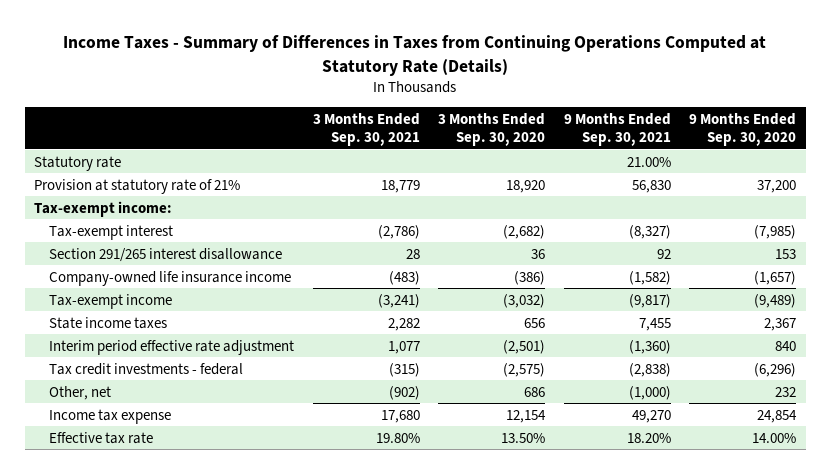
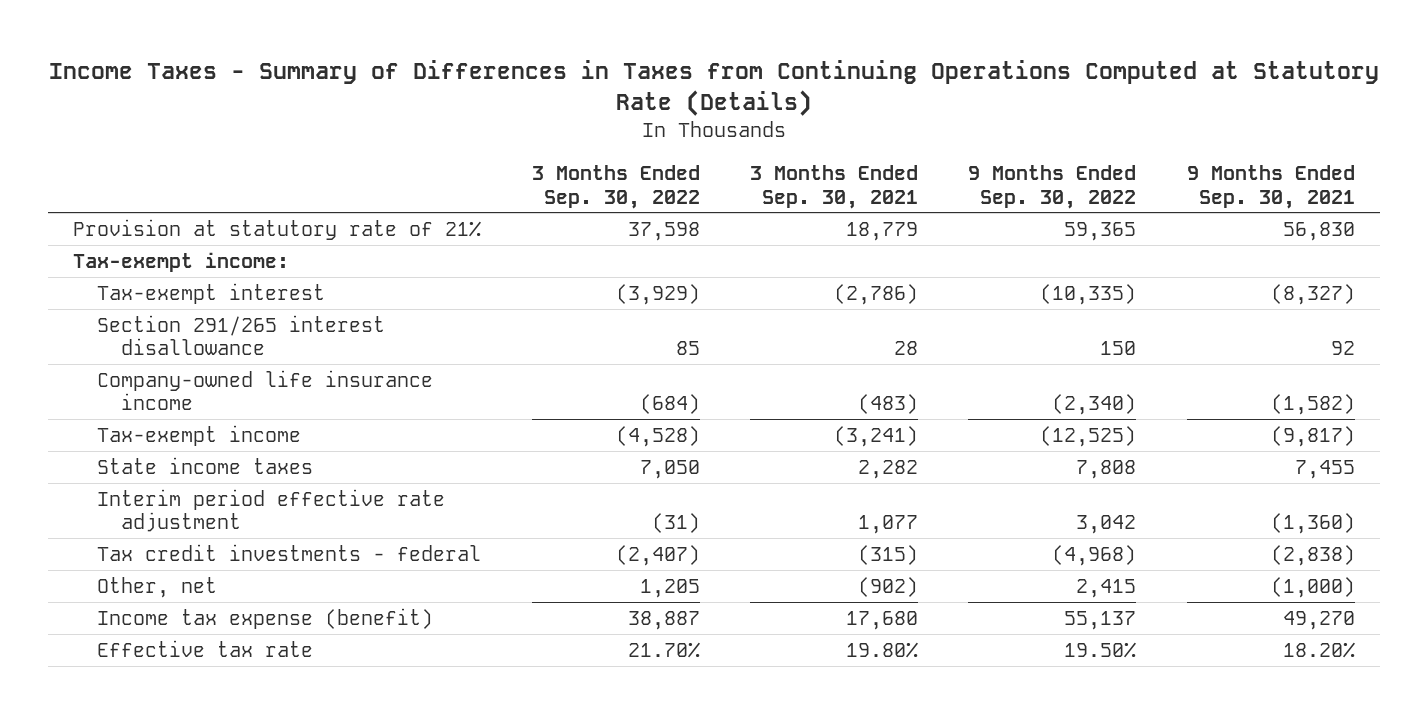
[438,113,546,146] 3 Months Ended Sep. 30, 2020 -> none
[689,113,797,146] 9 Months Ended Sep. 30, 2020 -> none
none -> [531,164,700,209] 3 Months Ended Sep. 30, 2022
none -> [968,164,1137,209] 9 Months Ended Sep. 30, 2022
[34,155,122,171] Statutory rate -> none
[49,408,172,424] Income tax expense -> [97,607,434,629] Income tax expense (benefit)

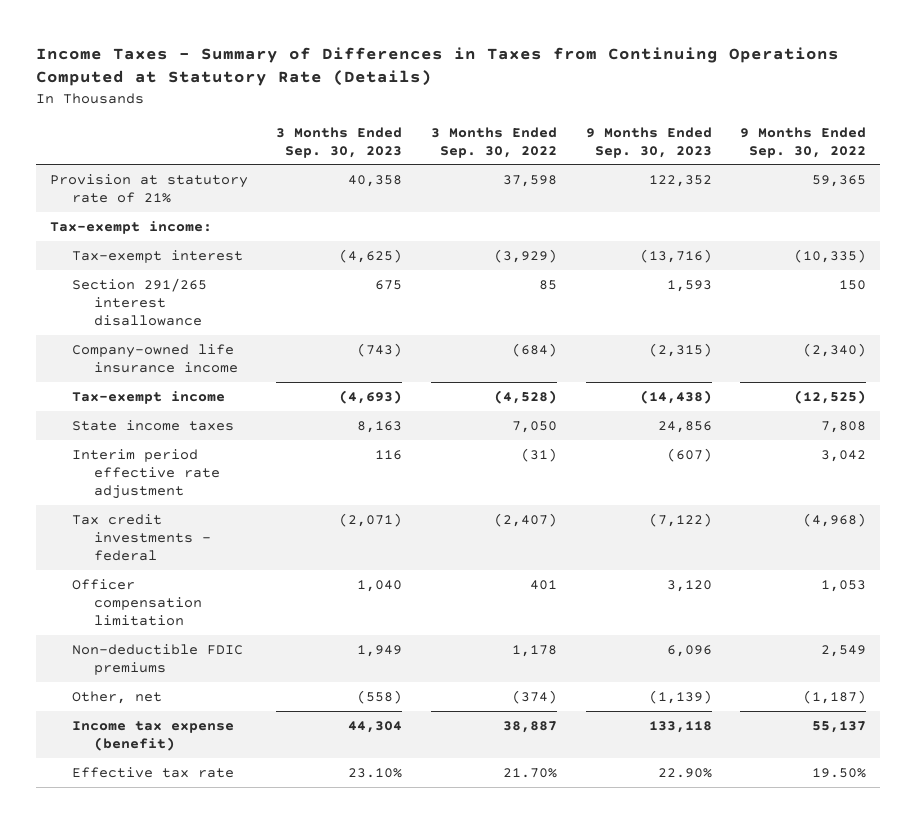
[750,164,919,209] 3 Months Ended Sep. 30, 2021 -> none
[1186,164,1355,209] 9 Months Ended Sep. 30, 2021 -> none
none -> [276,126,403,158] 3 Months Ended Sep. 30, 2023
none -> [585,126,712,158] 9 Months Ended Sep. 30, 2023
none -> [71,578,202,626] Officer compensation limitation
none -> [71,643,243,675] Non-deductible FDIC premiums
[639,578,700,598] 1,205 -> [511,689,557,704] (374)
[1076,578,1137,598] 2,415 -> [803,689,867,704] (1,187)

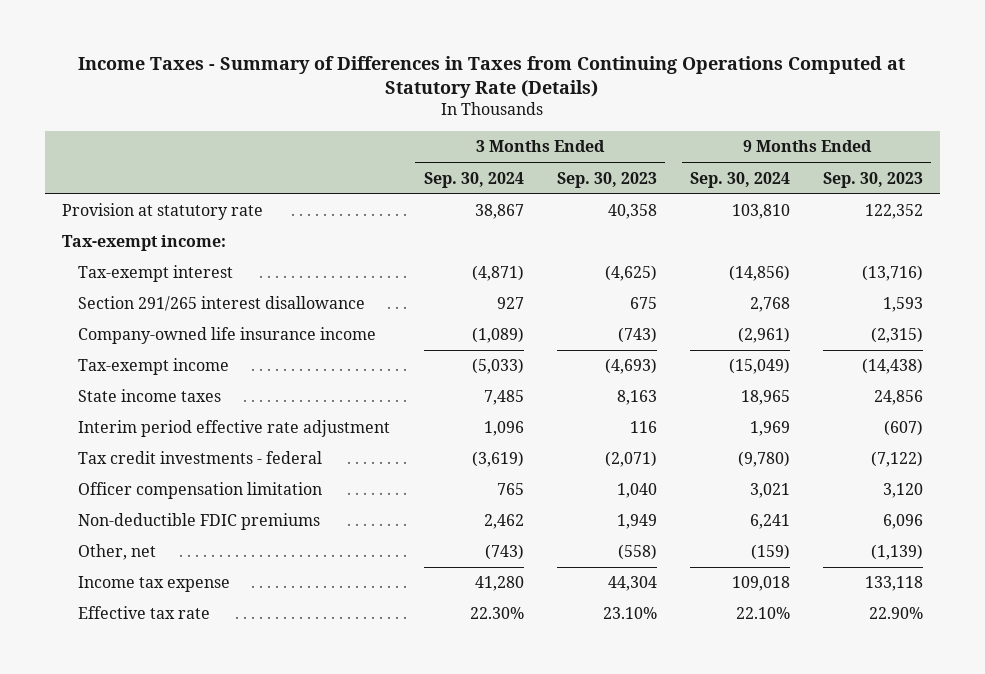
[430,126,557,158] 3 Months Ended Sep. 30, 2022 -> none
[740,126,867,158] 9 Months Ended Sep. 30, 2022 -> none
none -> [423,171,524,188] Sep. 30, 2024
none -> [689,171,790,188] Sep. 30, 2024
[49,173,248,203] Provision at statutory rate of 21% -> [61,203,263,221] Provision at statutory rate
[71,720,234,751] Income tax expense (benefit) -> [78,576,231,593] Income tax expense

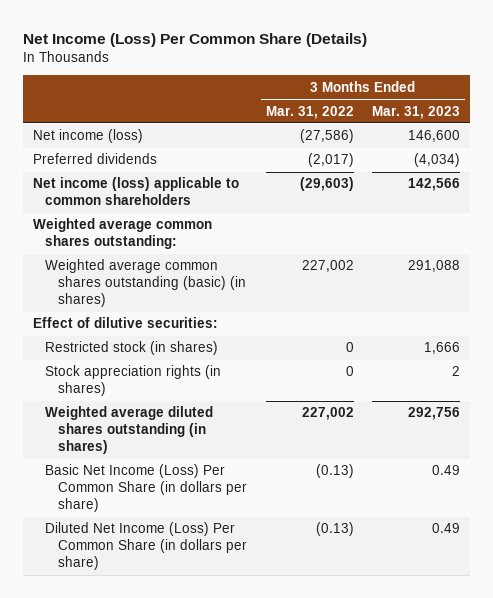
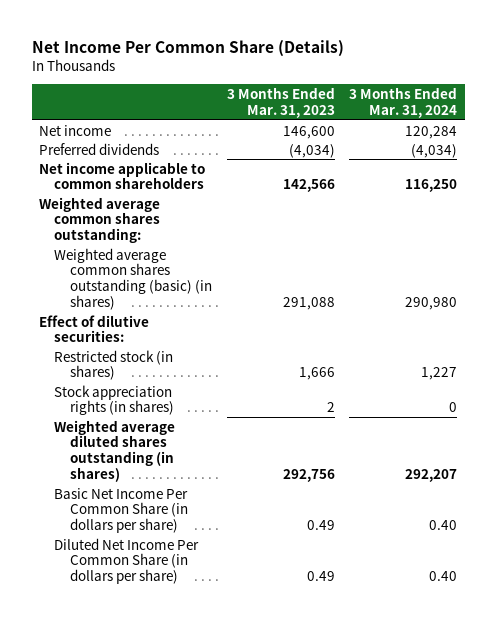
[23,32,368,47] Net Income (Loss) Per Common Share (Details) -> [31,39,344,57] Net Income Per Common Share (Details)
[265,105,354,119] Mar. 31, 2022 -> none
none -> [349,87,458,118] 3 Months Ended Mar. 31, 2024
[32,129,143,144] Net income (loss) -> [39,124,112,136] Net income
[32,177,239,206] Net income (loss) applicable to common shareholders -> [39,161,206,190] Net income applicable to common shareholders
[45,464,248,513] Basic Net Income (Loss) Per Common Share (in dollars per share) -> [54,487,189,534] Basic Net Income Per Common Share (in dollars per share)
[45,522,248,571] Diluted Net Income (Loss) Per Common Share (in dollars per share) -> [54,537,200,585] Diluted Net Income Per Common Share (in dollars per share)

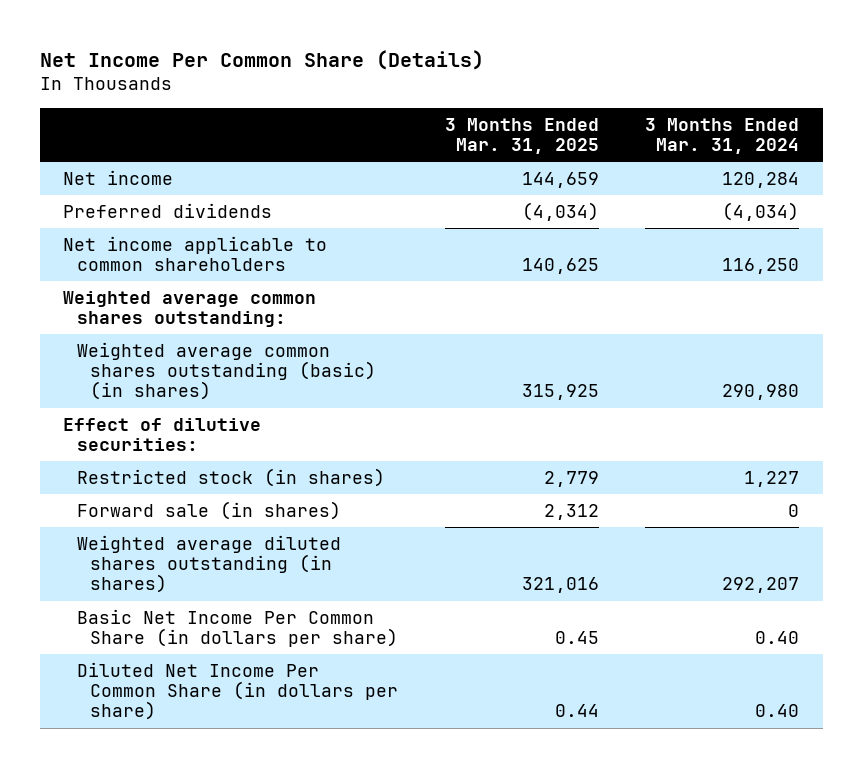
[226,87,335,118] 3 Months Ended Mar. 31, 2023 -> none
none -> [444,117,599,155] 3 Months Ended Mar. 31, 2025
[54,384,174,416] Stock appreciation rights (in shares) -> none
none -> [76,500,341,520] Forward sale (in shares)

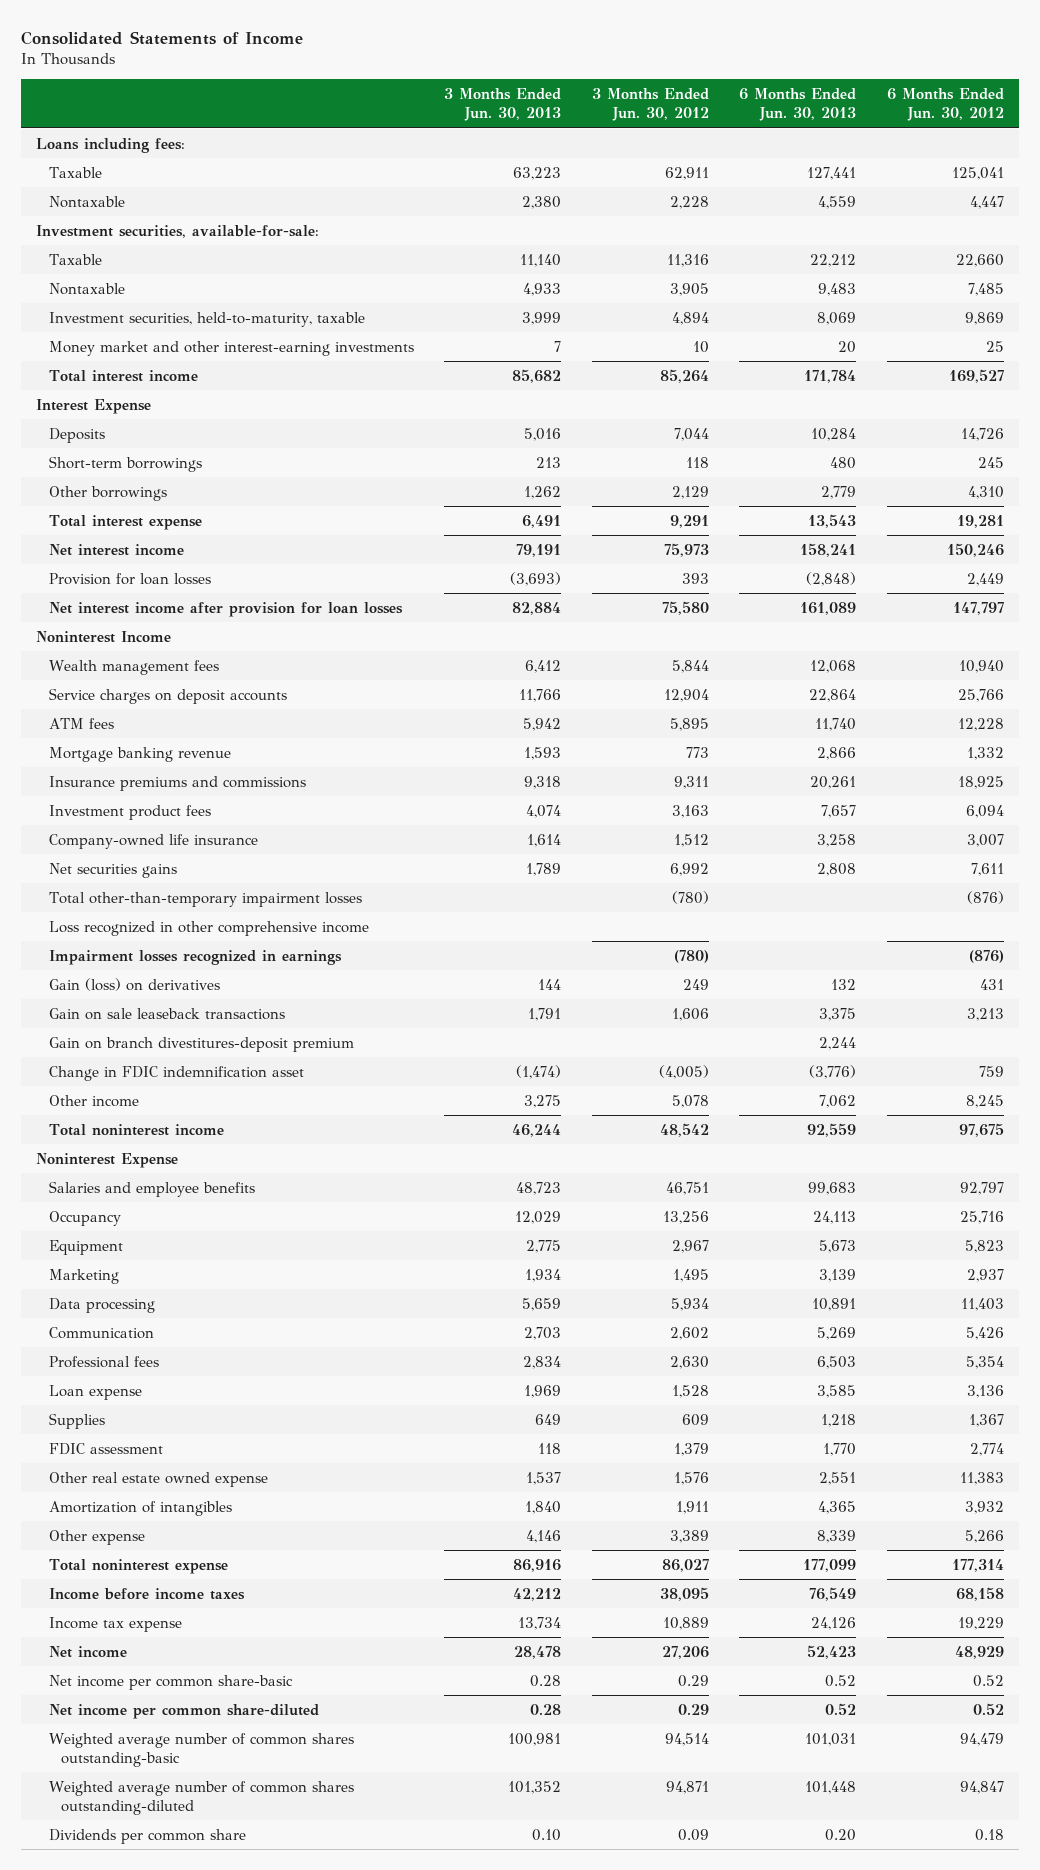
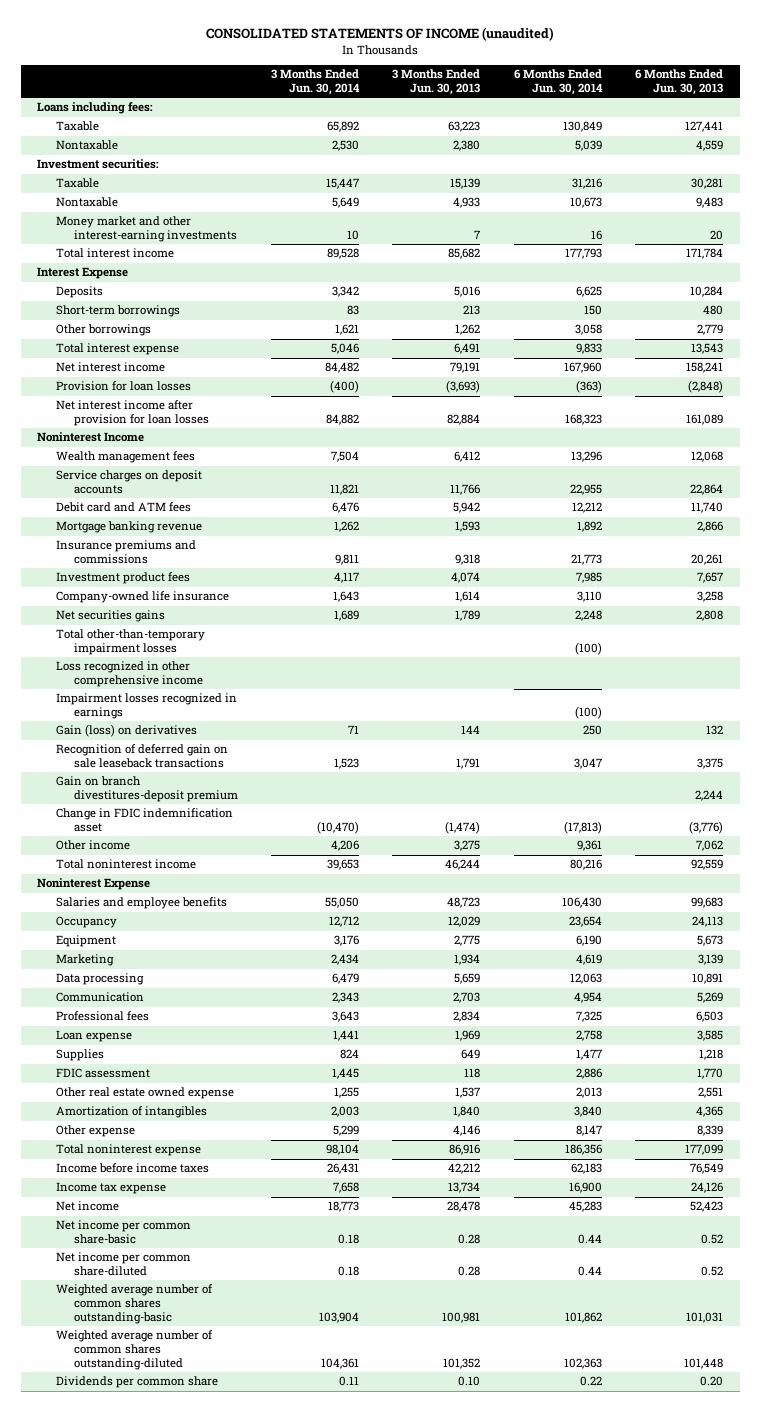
[21,31,304,46] Consolidated Statements of Income -> [206,27,555,42] CONSOLIDATED STATEMENTS OF INCOME (unaudited)
[591,88,709,122] 3 Months Ended Jun. 30, 2012 -> none
[886,88,1004,122] 6 Months Ended Jun. 30, 2012 -> none
none -> [271,69,361,96] 3 Months Ended Jun. 30, 2014
none -> [513,69,603,96] 6 Months Ended Jun. 30, 2014
[36,224,320,238] Investment securities, available-for-sale: -> [37,159,160,170] Investment securities:
[520,253,562,267] 11,140 -> [450,178,481,190] 15,139
[810,253,857,267] 22,212 -> [691,178,724,190] 30,281
[48,311,365,327] Investment securities, held-to-maturity, taxable -> none
[48,717,114,729] ATM fees -> [55,502,191,513] Debit card and ATM fees
[48,1007,285,1020] Gain on sale leaseback transactions -> [55,744,228,769] Recognition of deferred gain on sale leaseback transactions

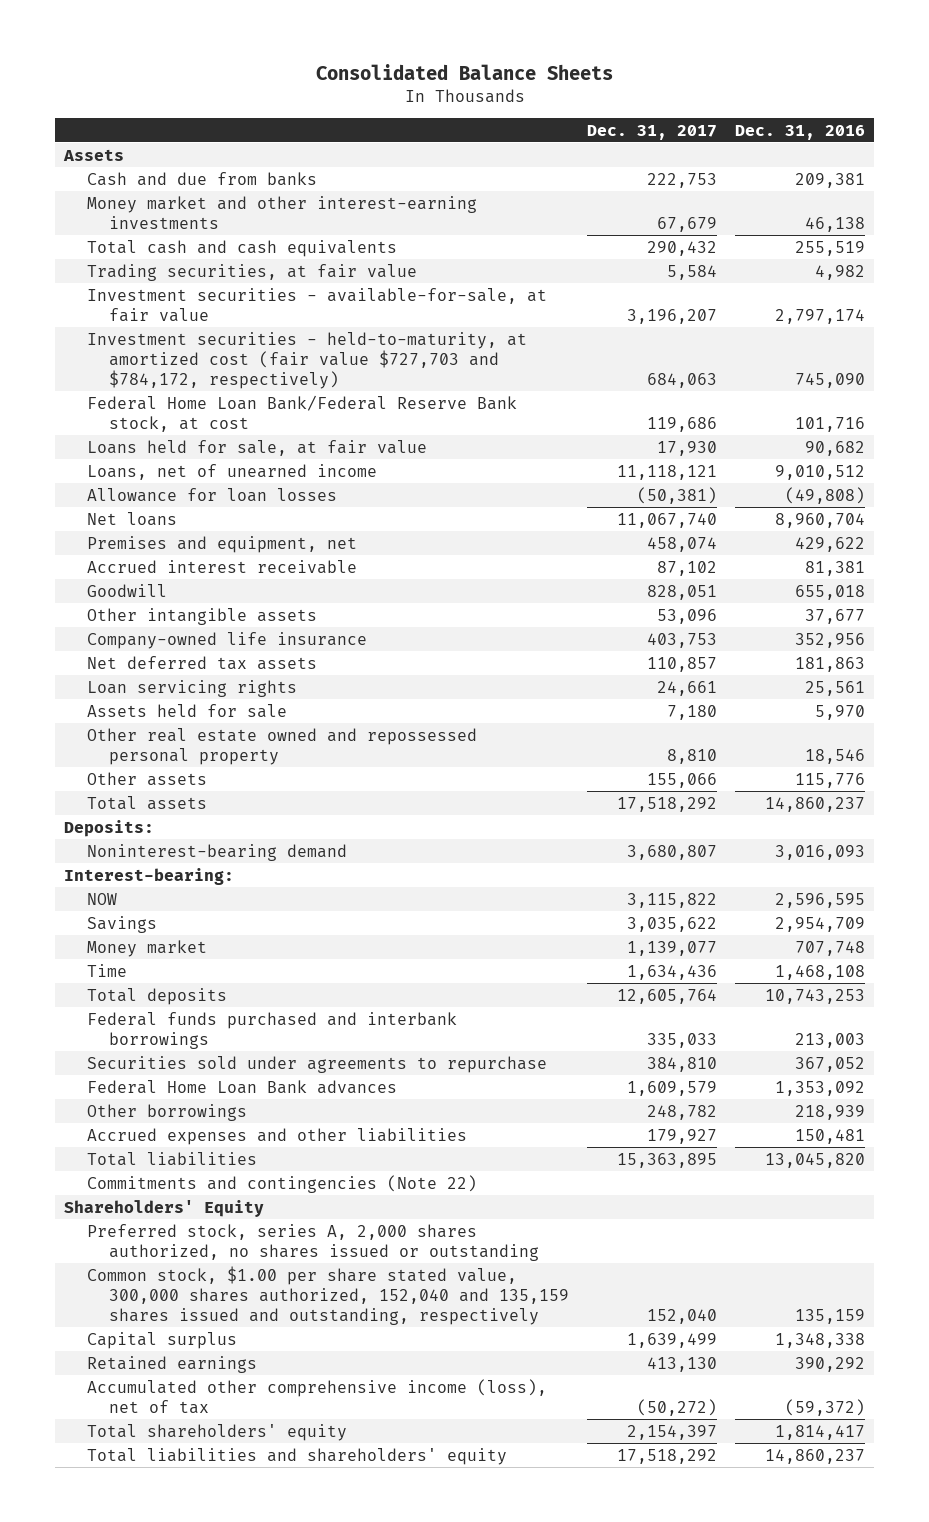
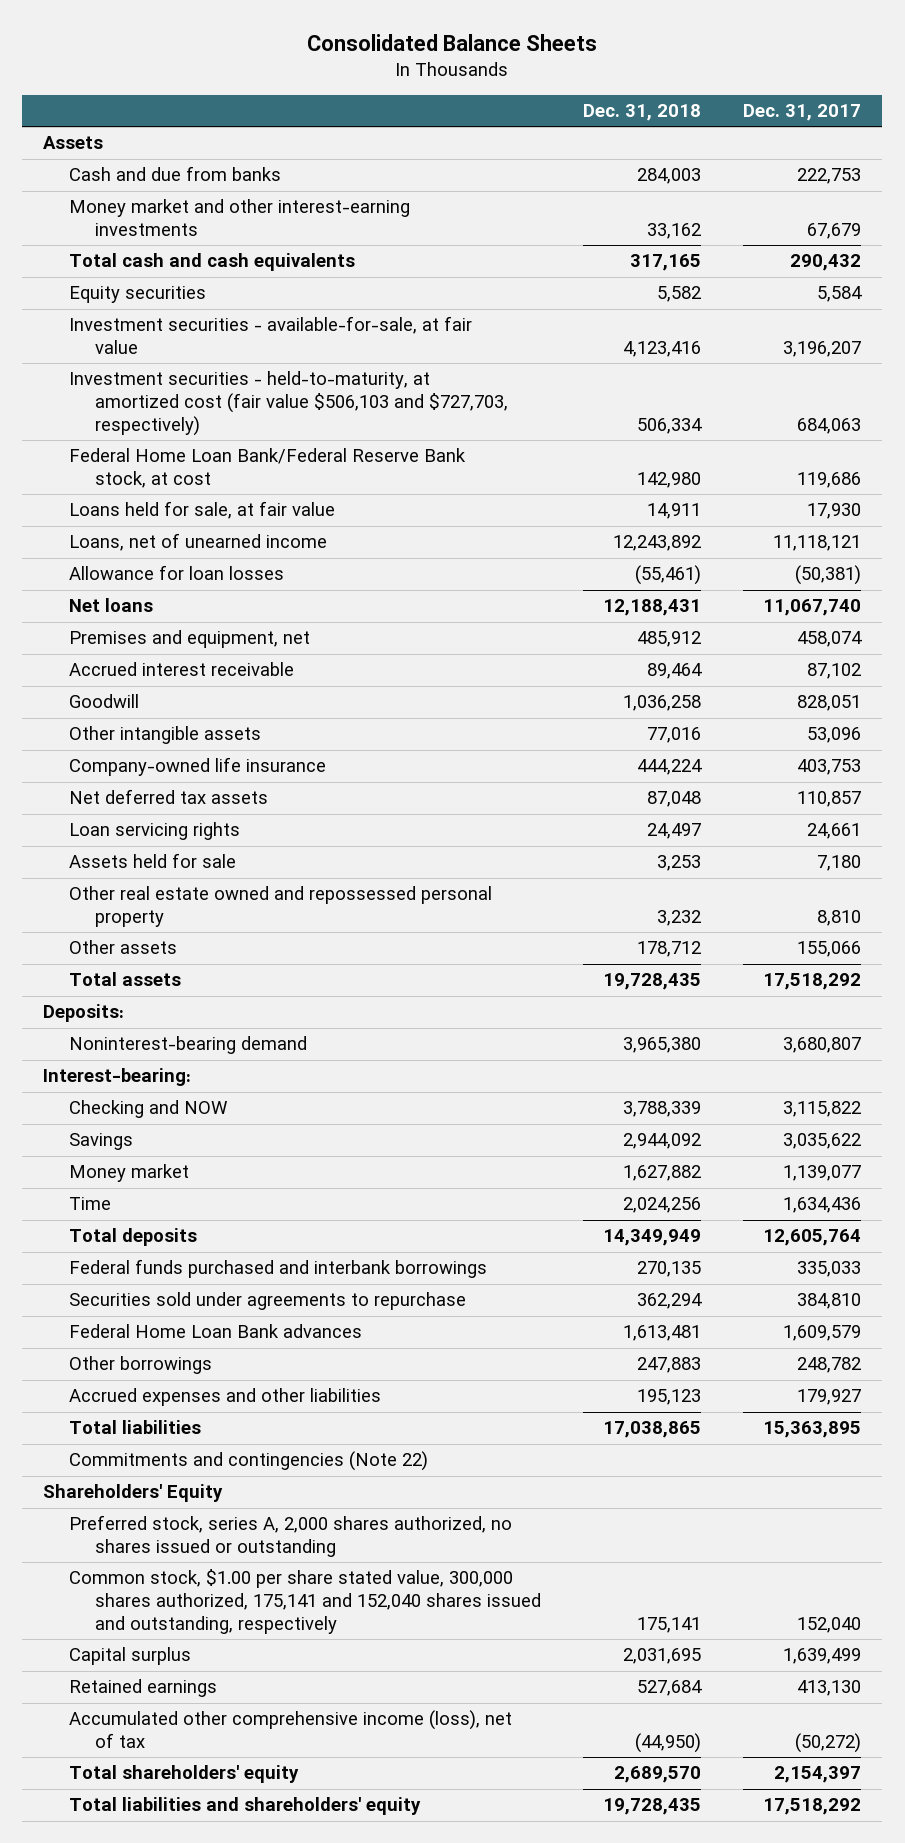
[734,124,865,140] Dec. 31, 2016 -> none
none -> [583,104,702,122] Dec. 31, 2018
[86,263,417,281] Trading securities, at fair value -> [69,286,207,304] Equity securities
[86,331,527,389] Investment securities - held-to-maturity, at amortized cost (fair value $727,703 and $784,172, respectively) -> [69,371,508,436] Investment securities - held-to-maturity, at amortized cost (fair value $506,103 and $727,703, respectively)
[86,892,117,905] NOW -> [69,1100,229,1119] Checking and NOW
[86,1265,570,1325] Common stock, $1.00 per share stated value, 300,000 shares authorized, 152,040 and 135,159 shares issued and outstanding, respectively -> [69,1569,541,1634] Common stock, $1.00 per share stated value, 300,000 shares authorized, 175,141 and 152,040 shares issued and outstanding, respectively

